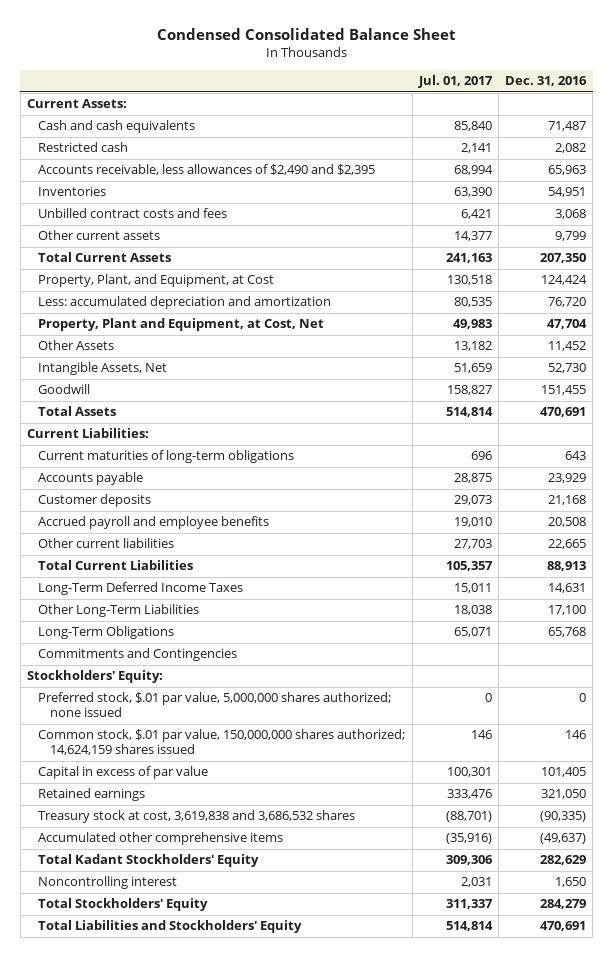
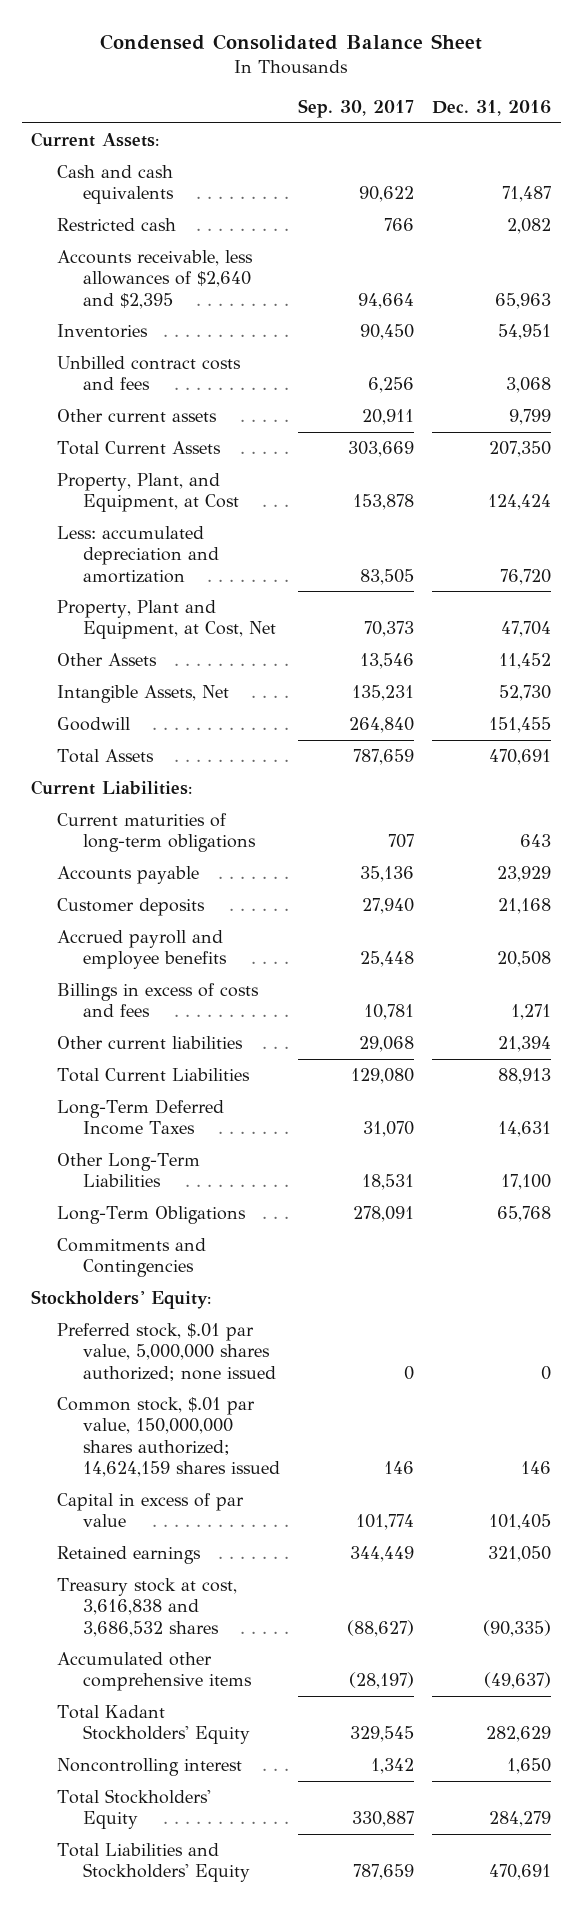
[417,75,493,89] Jul. 01, 2017 -> none
none -> [298,99,415,119] Sep. 30, 2017
[38,164,376,176] Accounts receivable, less allowances of $2,490 and $2,395 -> [57,249,254,309] Accounts receivable, less allowances of $2,640 and $2,395
none -> [57,982,260,1018] Billings in excess of costs and fees
[548,539,587,550] 22,665 -> [498,1035,552,1052] 21,394
[38,810,356,824] Treasury stock at cost, 3,619,838 and 3,686,532 shares -> [57,1577,238,1637] Treasury stock at cost, 3,616,838 and 3,686,532 shares

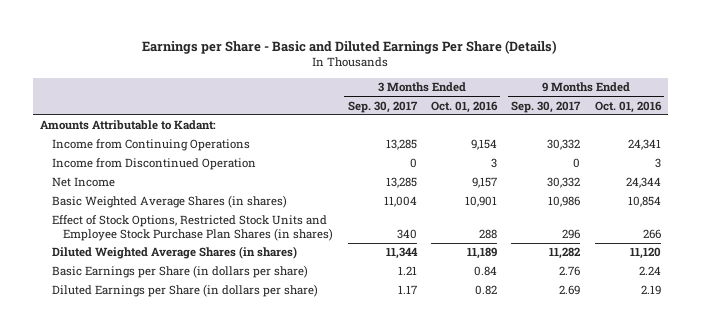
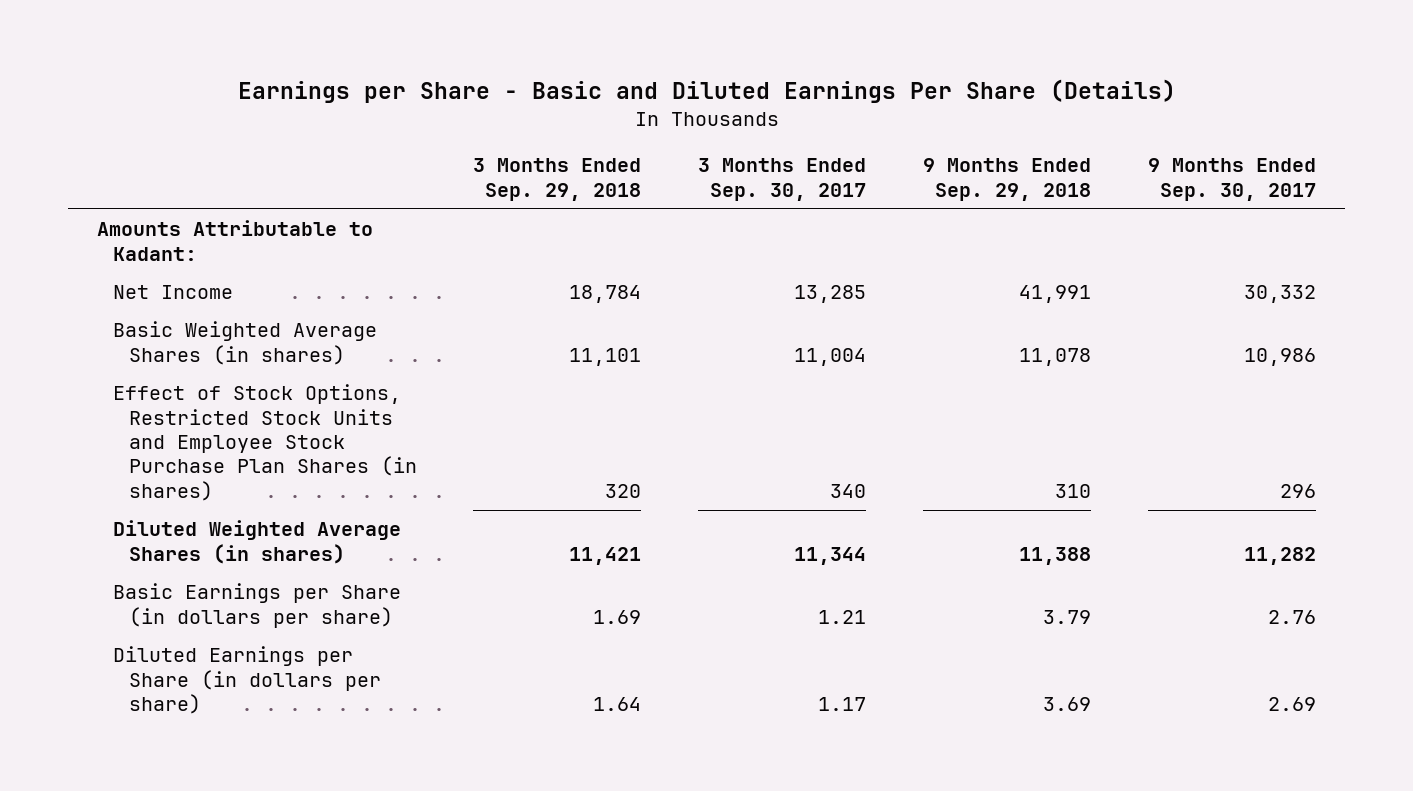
[430,100,498,113] Oct. 01, 2016 -> none
[594,100,662,113] Oct. 01, 2016 -> none
none -> [473,158,642,201] 3 Months Ended Sep. 29, 2018
none -> [923,158,1092,201] 9 Months Ended Sep. 29, 2018
[51,139,250,152] Income from Continuing Operations -> none
[51,158,256,171] Income from Discontinued Operation -> none

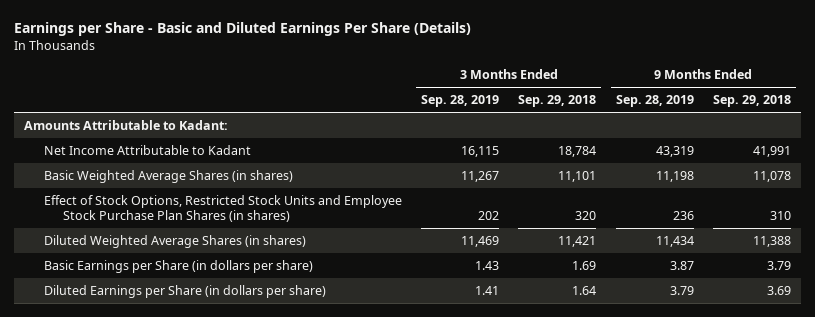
[698,158,867,201] 3 Months Ended Sep. 30, 2017 -> none
[1148,158,1317,201] 9 Months Ended Sep. 30, 2017 -> none
none -> [420,95,499,108] Sep. 28, 2019
none -> [615,95,694,108] Sep. 28, 2019
[112,285,233,300] Net Income -> [43,144,251,155] Net Income Attributable to Kadant

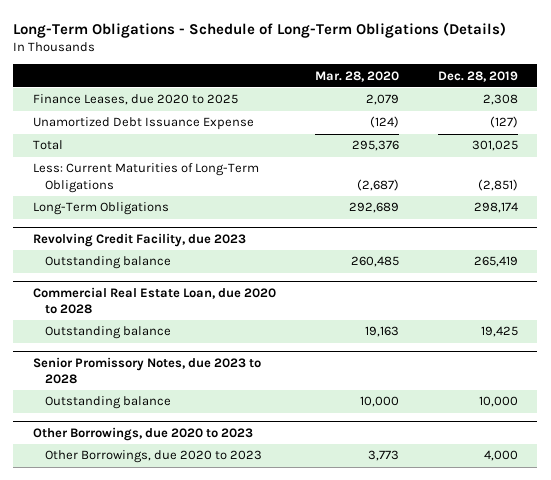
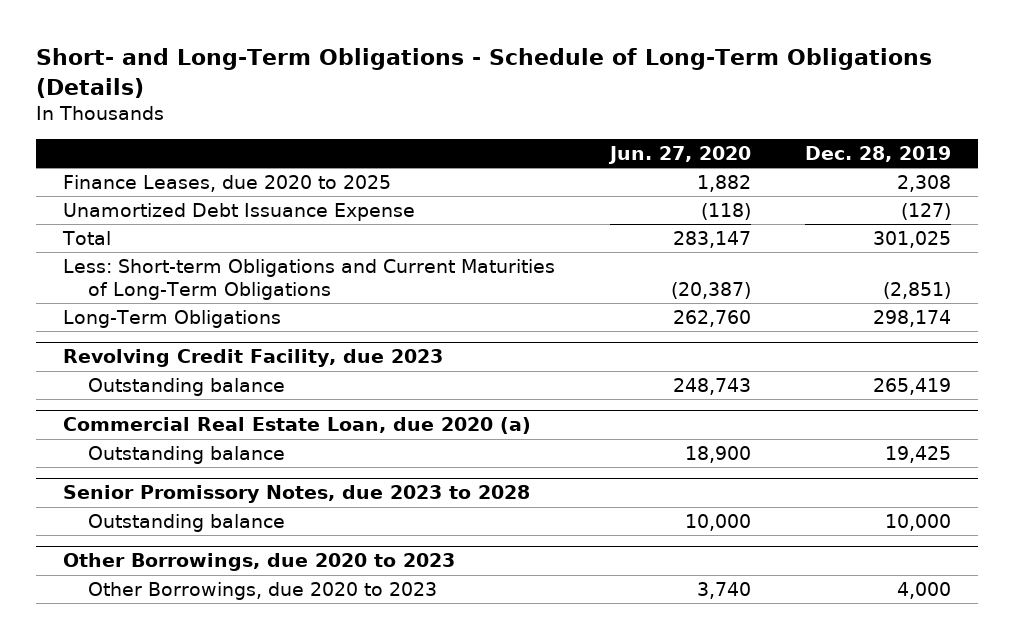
[13,21,507,38] Long-Term Obligations - Schedule of Long-Term Obligations (Details) -> [36,48,933,98] Short- and Long-Term Obligations - Schedule of Long-Term Obligations (Details)
[314,70,399,82] Mar. 28, 2020 -> none
none -> [607,146,751,165] Jun. 27, 2020
[32,163,259,193] Less: Current Maturities of Long-Term Obligations -> [63,259,556,300] Less: Short-term Obligations and Current Maturities of Long-Term Obligations
[32,286,276,315] Commercial Real Estate Loan, due 2020 to 2028 -> [63,417,532,435] Commercial Real Estate Loan, due 2020 (a)

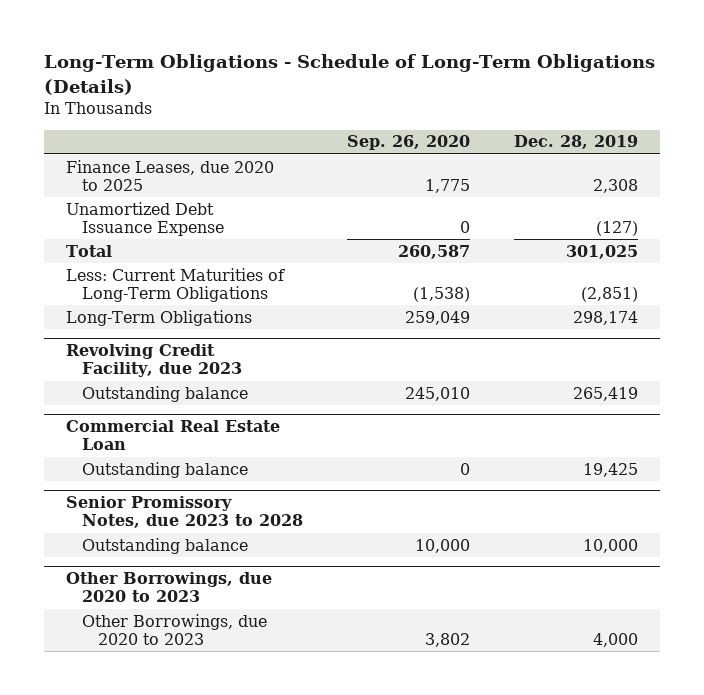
[36,48,933,98] Short- and Long-Term Obligations - Schedule of Long-Term Obligations (Details) -> [43,54,655,95] Long-Term Obligations - Schedule of Long-Term Obligations (Details)
[607,146,751,165] Jun. 27, 2020 -> none
none -> [347,135,471,151] Sep. 26, 2020
[63,259,556,300] Less: Short-term Obligations and Current Maturities of Long-Term Obligations -> [66,267,286,303] Less: Current Maturities of Long-Term Obligations
[63,417,532,435] Commercial Real Estate Loan, due 2020 (a) -> [66,419,281,451] Commercial Real Estate Loan

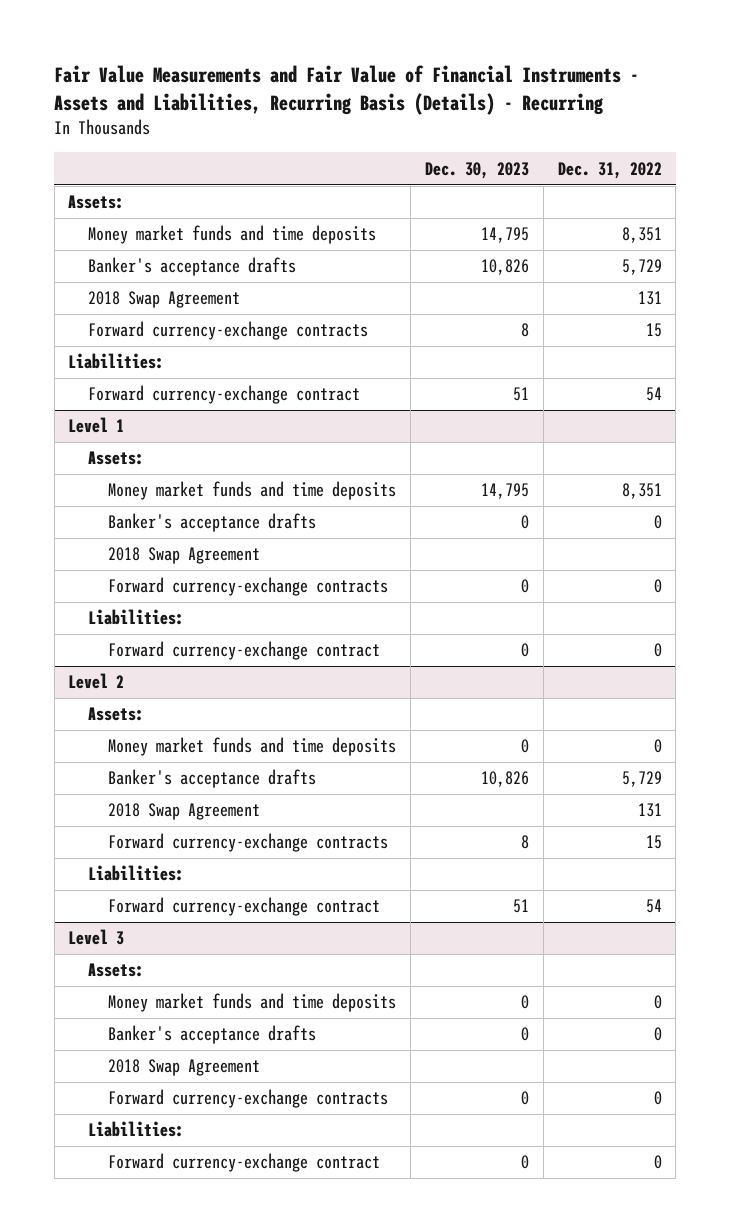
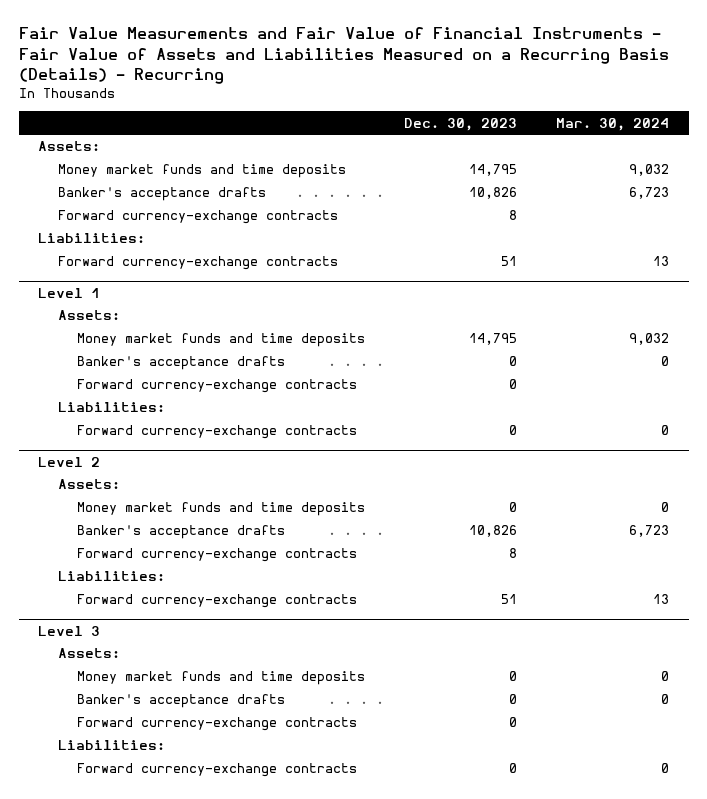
[54,65,640,116] Fair Value Measurements and Fair Value of Financial Instruments - Assets and Liabilities, Recurring Basis (Details) - Recurring -> [18,27,669,85] Fair Value Measurements and Fair Value of Financial Instruments - Fair Value of Assets and Liabilities Measured on a Recurring Basis (Details) - Recurring
[557,161,662,179] Dec. 31, 2022 -> none
none -> [556,117,670,131] Mar. 30, 2024
[88,291,241,309] 2018 Swap Agreement -> none
[88,385,361,405] Forward currency-exchange contract -> [57,256,338,271] Forward currency-exchange contracts
[108,547,261,565] 2018 Swap Agreement -> none
[108,641,381,661] Forward currency-exchange contract -> [76,425,357,440] Forward currency-exchange contracts
[108,803,261,821] 2018 Swap Agreement -> none
[108,897,381,917] Forward currency-exchange contract -> [76,594,357,609] Forward currency-exchange contracts
[108,1059,261,1077] 2018 Swap Agreement -> none
[108,1153,381,1173] Forward currency-exchange contract -> [76,763,357,778] Forward currency-exchange contracts

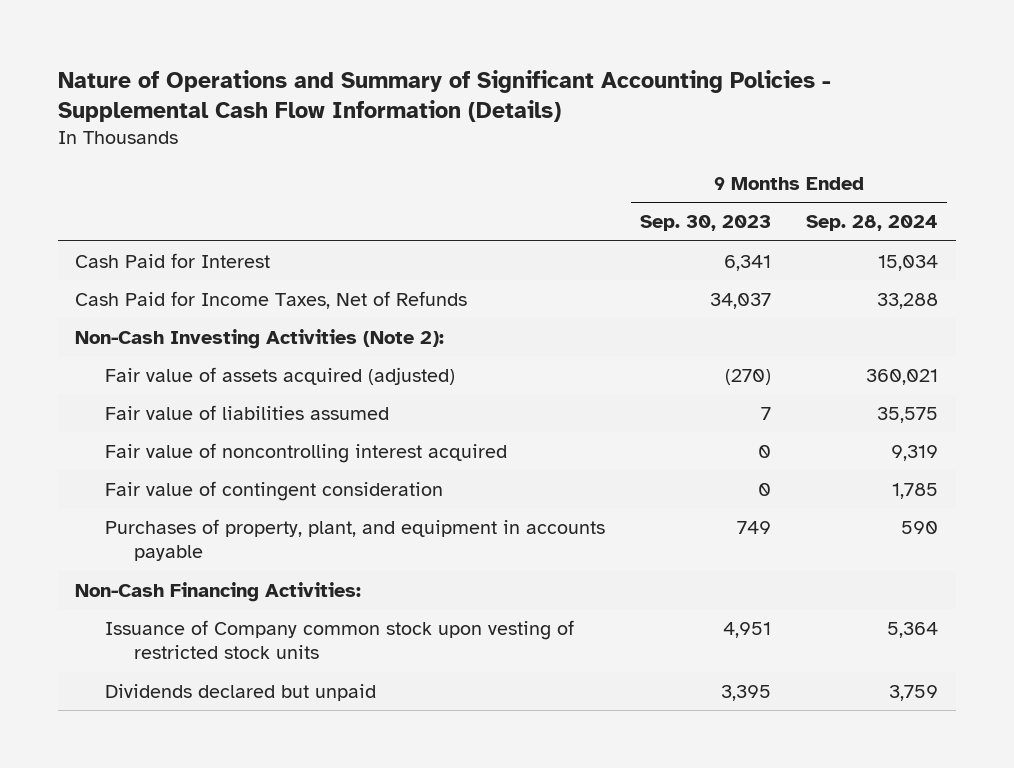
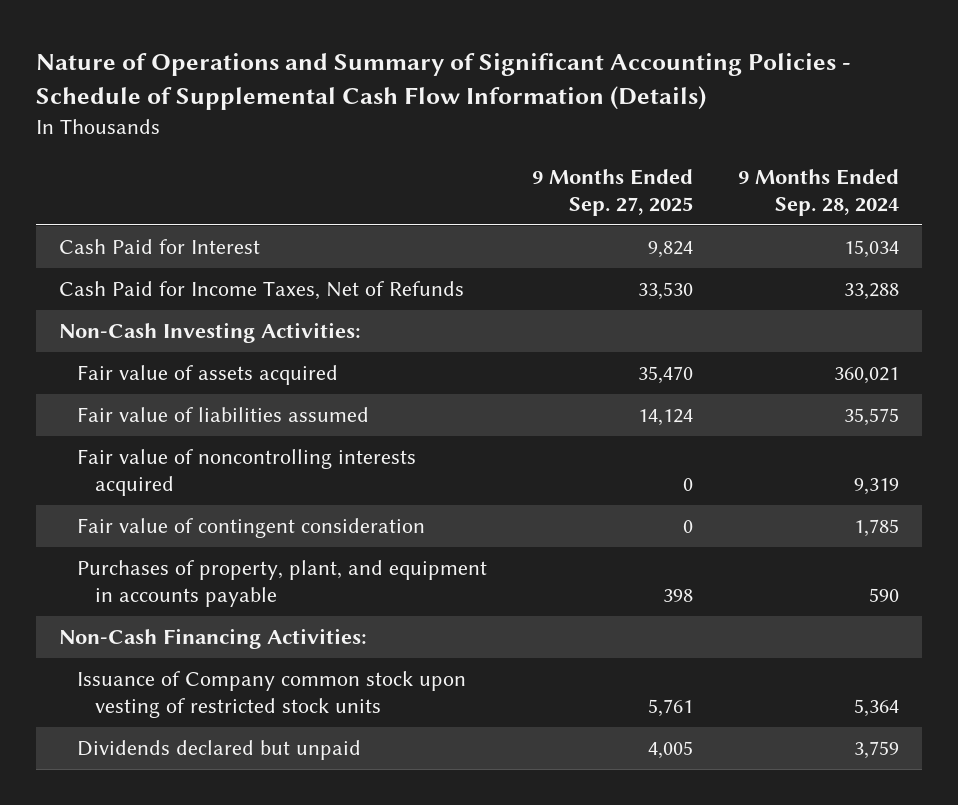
[57,69,831,123] Nature of Operations and Summary of Significant Accounting Policies - Supplemental Cash Flow Information (Details) -> [36,53,852,111] Nature of Operations and Summary of Significant Accounting Policies - Schedule of Supplemental Cash Flow Information (Details)
[639,215,771,232] Sep. 30, 2023 -> none
none -> [532,168,694,216] 9 Months Ended Sep. 27, 2025
[75,328,445,349] Non-Cash Investing Activities (Note 2): -> [58,322,361,344] Non-Cash Investing Activities:
[104,366,455,385] Fair value of assets acquired (adjusted) -> [77,365,339,386] Fair value of assets acquired
[104,442,507,463] Fair value of noncontrolling interest acquired -> [77,449,417,497] Fair value of noncontrolling interests acquired

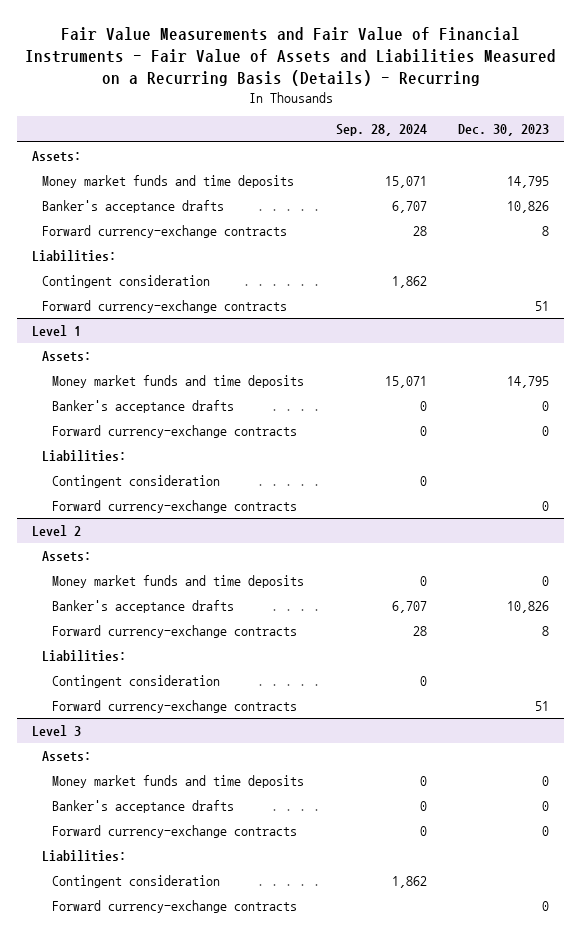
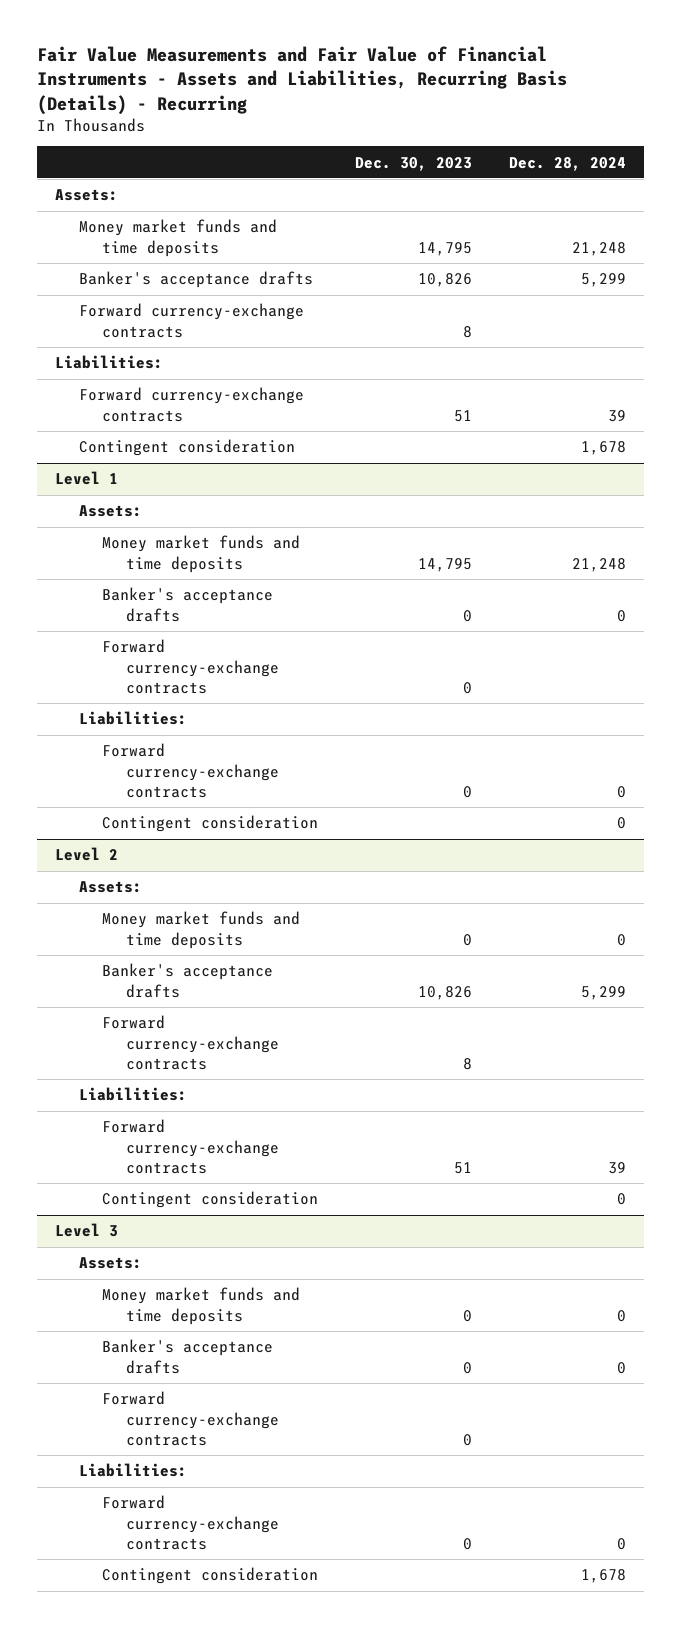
[24,26,556,86] Fair Value Measurements and Fair Value of Financial Instruments - Fair Value of Assets and Liabilities Measured on a Recurring Basis (Details) - Recurring -> [36,45,567,115] Fair Value Measurements and Fair Value of Financial Instruments - Assets and Liabilities, Recurring Basis (Details) - Recurring
[335,124,427,137] Sep. 28, 2024 -> none
none -> [508,156,626,171] Dec. 28, 2024
[42,275,211,289] Contingent consideration -> [78,439,295,457] Contingent consideration
[52,475,221,489] Contingent consideration -> [102,815,319,833] Contingent consideration
[52,675,221,689] Contingent consideration -> [102,1191,319,1209] Contingent consideration
[52,875,221,889] Contingent consideration -> [102,1567,319,1585] Contingent consideration

